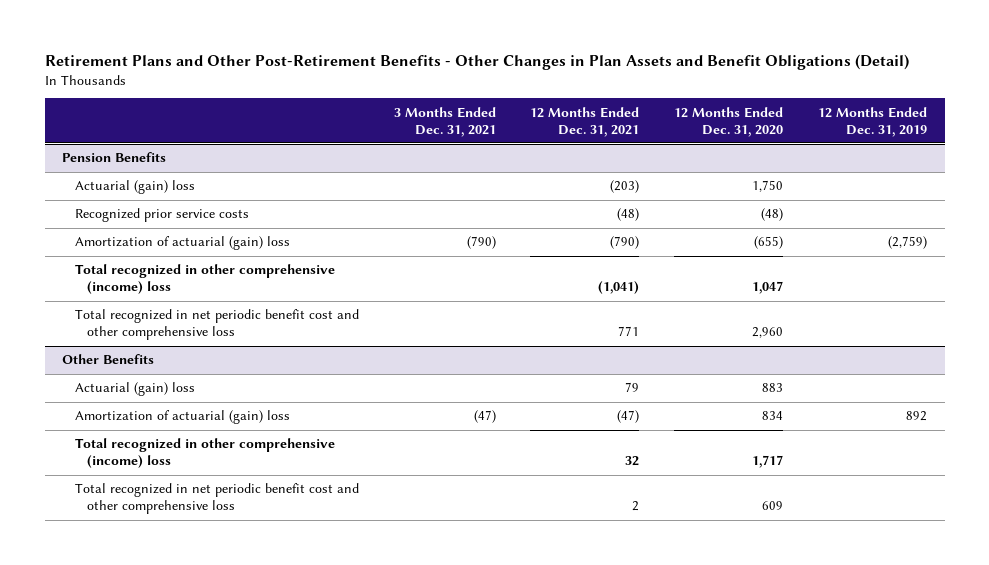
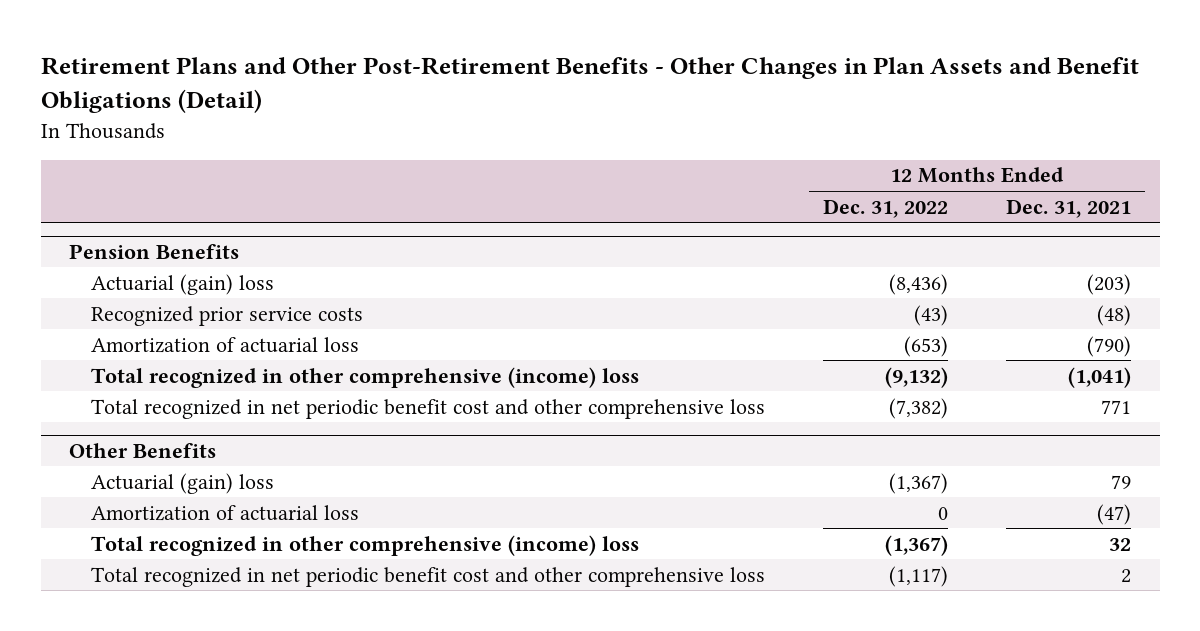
[393,106,496,137] 3 Months Ended Dec. 31, 2021 -> none
[674,106,784,137] 12 Months Ended Dec. 31, 2020 -> none
[818,106,928,137] 12 Months Ended Dec. 31, 2019 -> none
none -> [823,198,949,218] Dec. 31, 2022
[74,236,290,251] Amortization of actuarial (gain) loss -> [91,336,360,353] Amortization of actuarial loss
[74,410,290,425] Amortization of actuarial (gain) loss -> [91,504,360,521] Amortization of actuarial loss

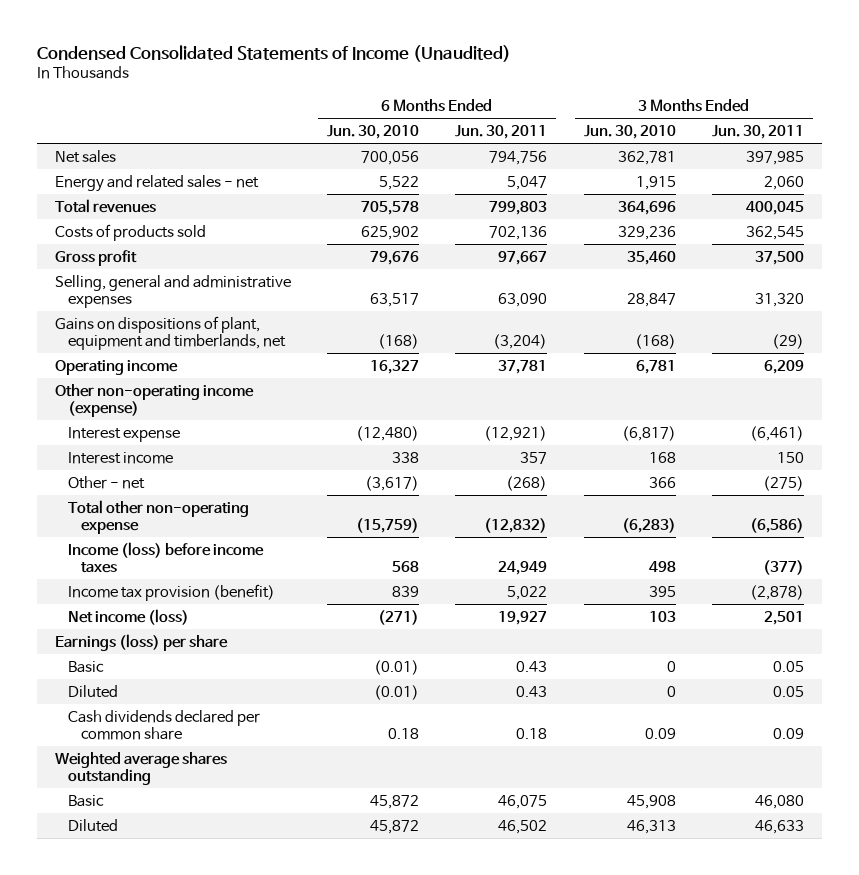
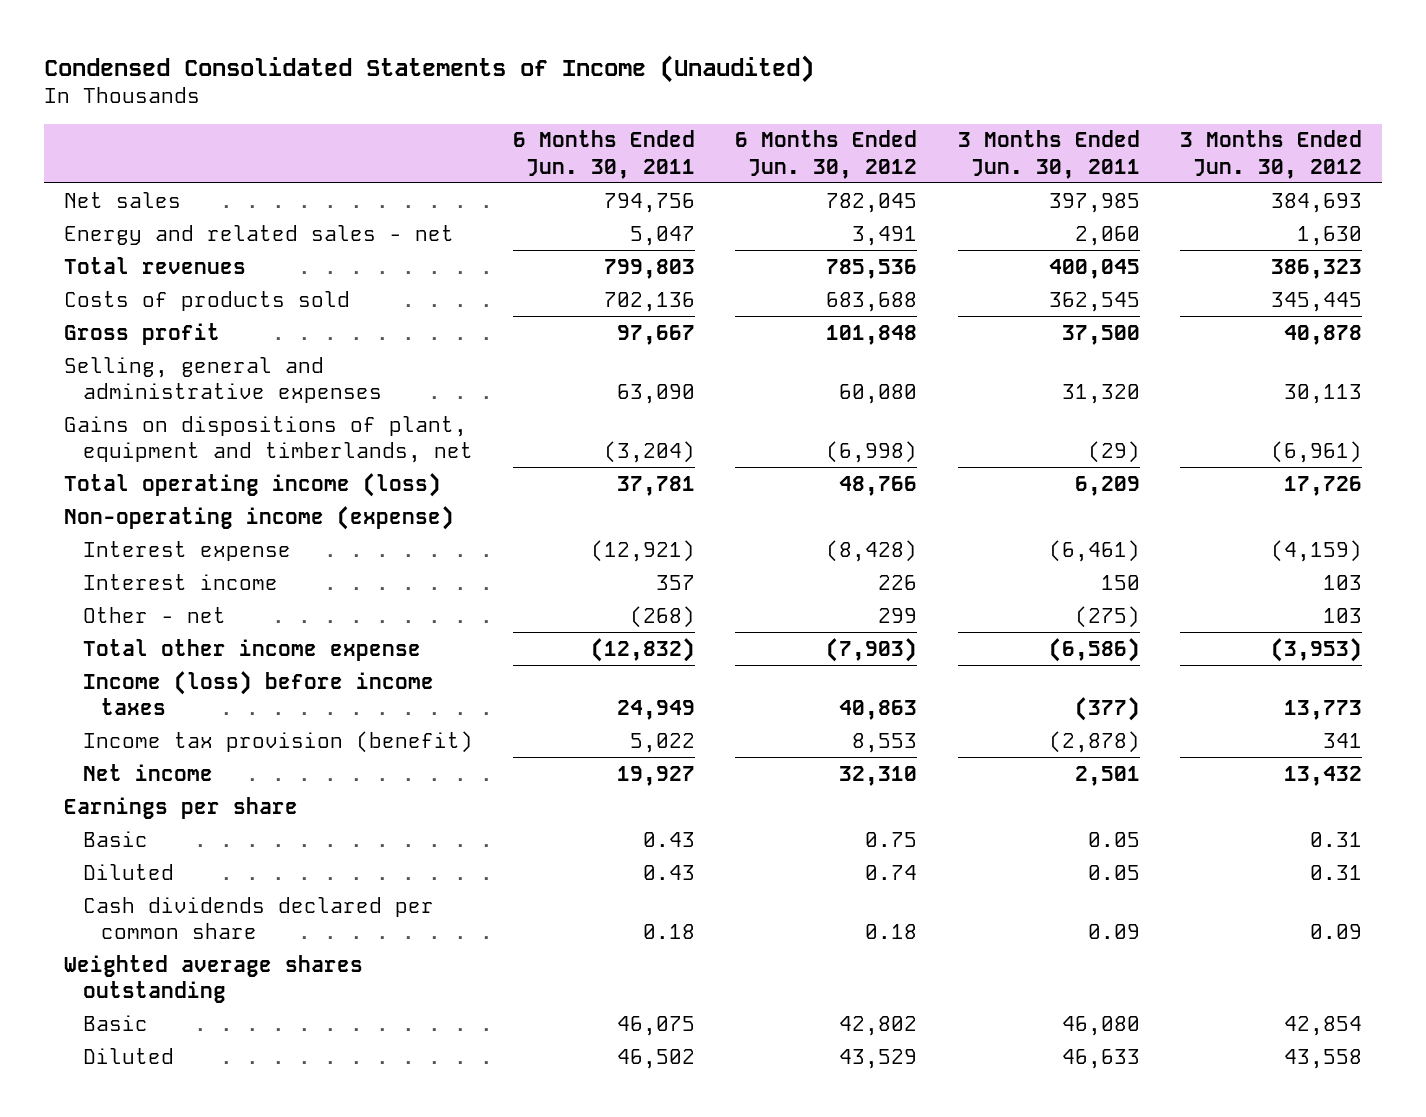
[327,124,420,139] Jun. 30, 2010 -> none
[583,124,676,139] Jun. 30, 2010 -> none
none -> [735,130,918,179] 6 Months Ended Jun. 30, 2012
none -> [1179,130,1362,179] 3 Months Ended Jun. 30, 2012
[54,359,178,375] Operating income -> [64,472,442,497] Total operating income (loss)
[54,383,254,417] Other non-operating income (expense) -> [64,505,455,530] Non-operating income (expense)
[67,499,249,534] Total other non-operating expense -> [82,638,421,661] Total other income expense
[67,608,189,625] Net income (loss) -> [82,763,213,781] Net income
[54,633,228,651] Earnings (loss) per share -> [64,796,299,819] Earnings per share

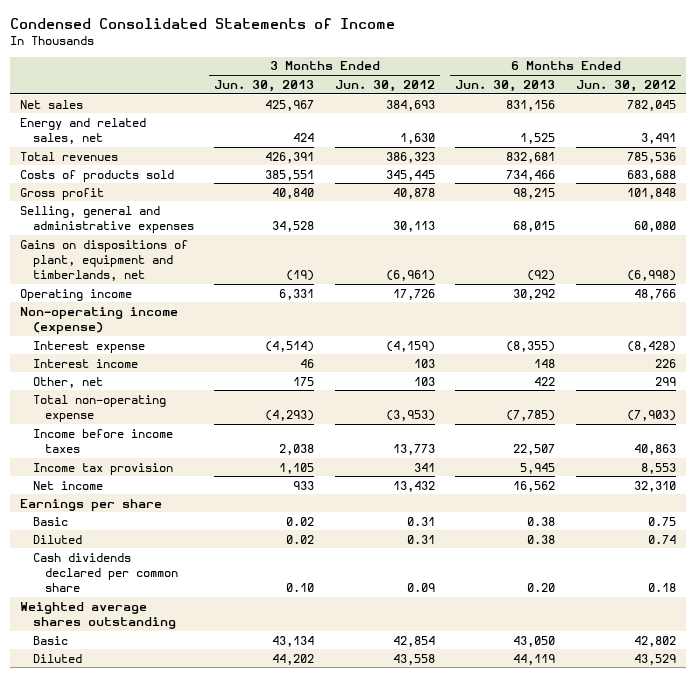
[43,54,814,83] Condensed Consolidated Statements of Income (Unaudited) -> [10,17,396,29] Condensed Consolidated Statements of Income
[513,130,696,179] 6 Months Ended Jun. 30, 2011 -> none
[957,130,1140,179] 3 Months Ended Jun. 30, 2011 -> none
none -> [214,79,315,92] Jun. 30, 2013
none -> [455,79,556,92] Jun. 30, 2013
[64,224,455,245] Energy and related sales - net -> [20,117,147,144] Energy and related sales, net
[64,472,442,497] Total operating income (loss) -> [20,288,133,301] Operating income
[82,606,226,623] Other - net -> [32,376,103,388] Other, net
[82,638,421,661] Total other income expense -> [32,394,166,422] Total non-operating expense
[82,670,434,716] Income (loss) before income taxes -> [32,428,173,453] Income before income taxes
[82,730,473,753] Income tax provision (benefit) -> [32,462,173,475] Income tax provision

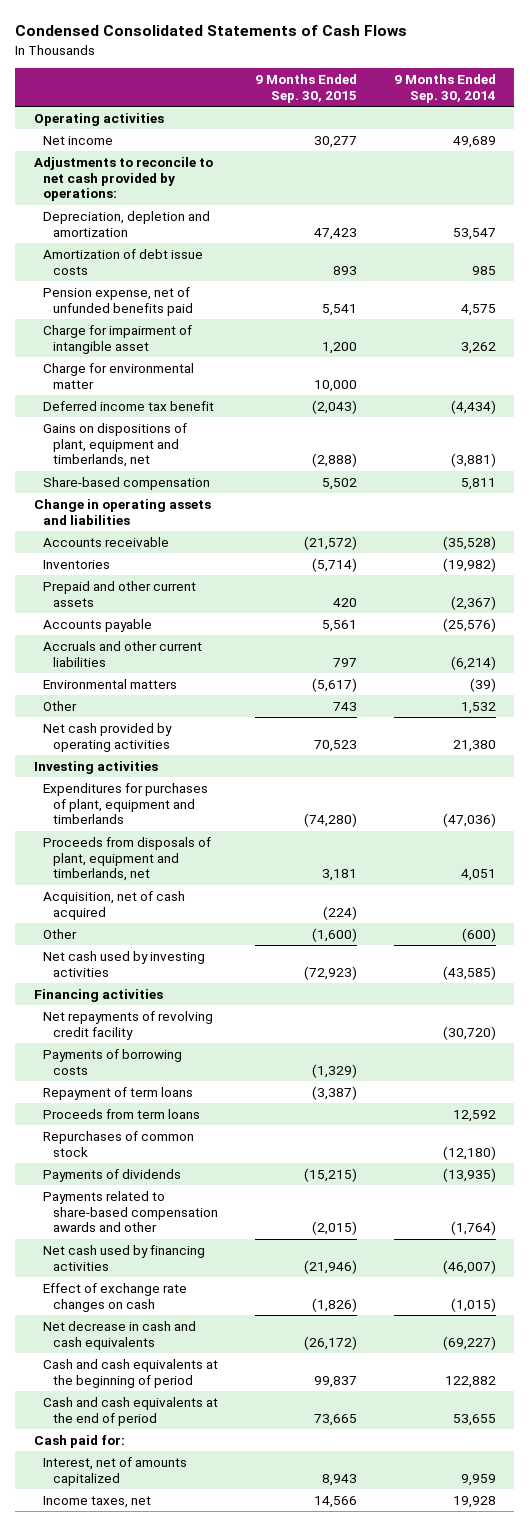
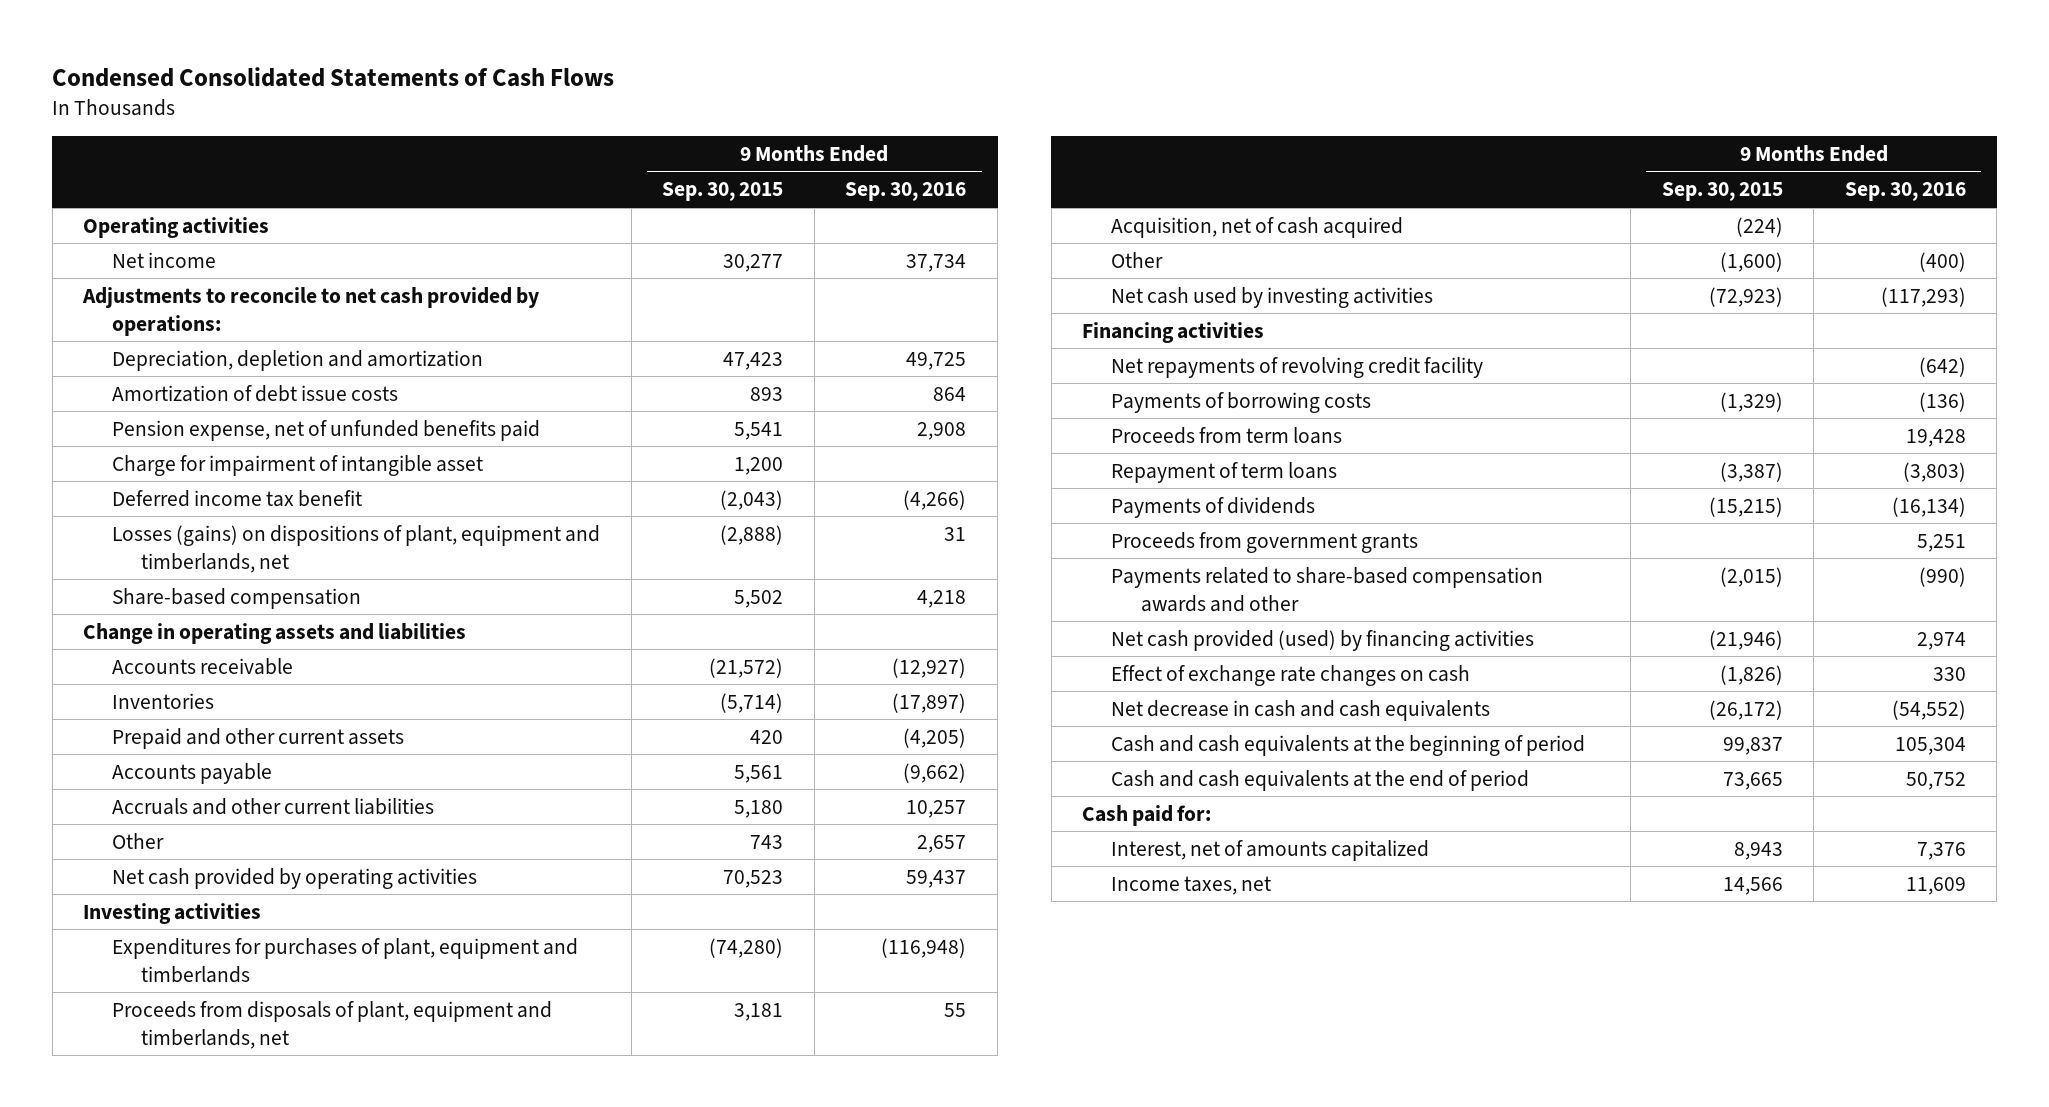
[393,74,496,103] 9 Months Ended Sep. 30, 2014 -> none
none -> [845,182,967,202] Sep. 30, 2016
[43,362,195,389] Charge for environmental matter -> none
[43,422,188,468] Gains on dispositions of plant, equipment and timberlands, net -> [112,524,601,573] Losses (gains) on dispositions of plant, equipment and timberlands, net
[43,678,178,689] Environmental matters -> none
[333,657,358,667] 797 -> [734,799,784,818] 5,180
[43,1130,195,1157] Repurchases of common stock -> none
[43,1086,194,1100] Repayment of term loans -> [1111,461,1338,483] Repayment of term loans
none -> [1111,531,1419,553] Proceeds from government grants
[43,1244,206,1271] Net cash used by financing activities -> [1111,629,1535,651] Net cash provided (used) by financing activities

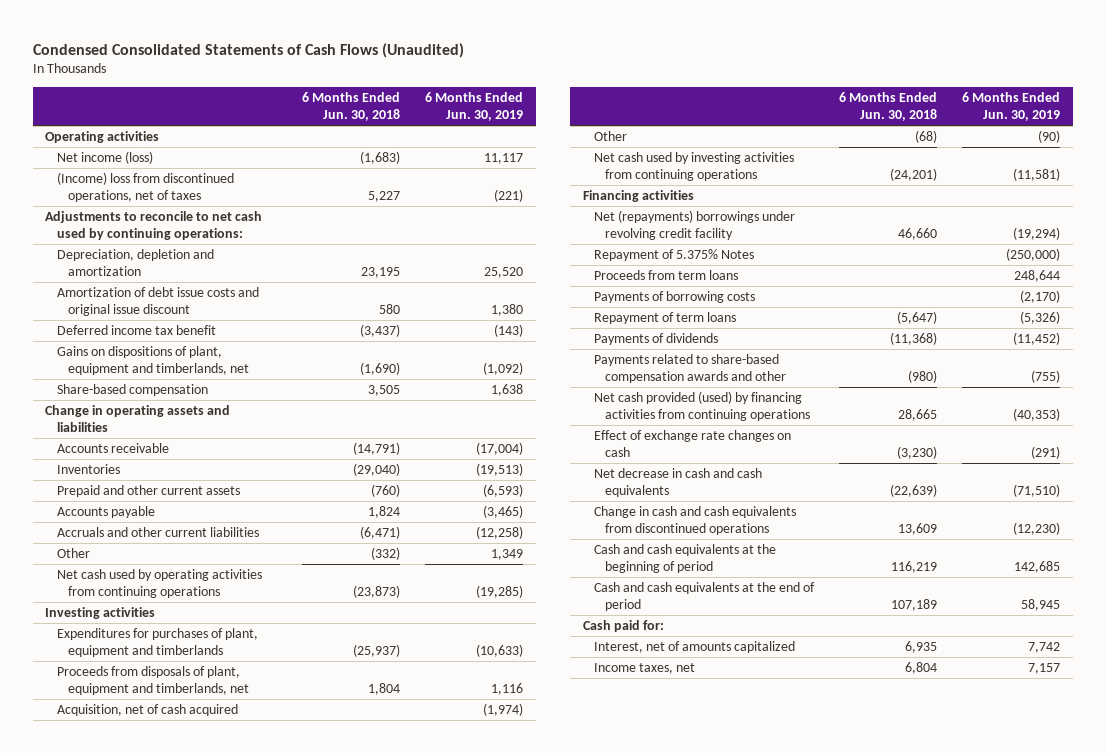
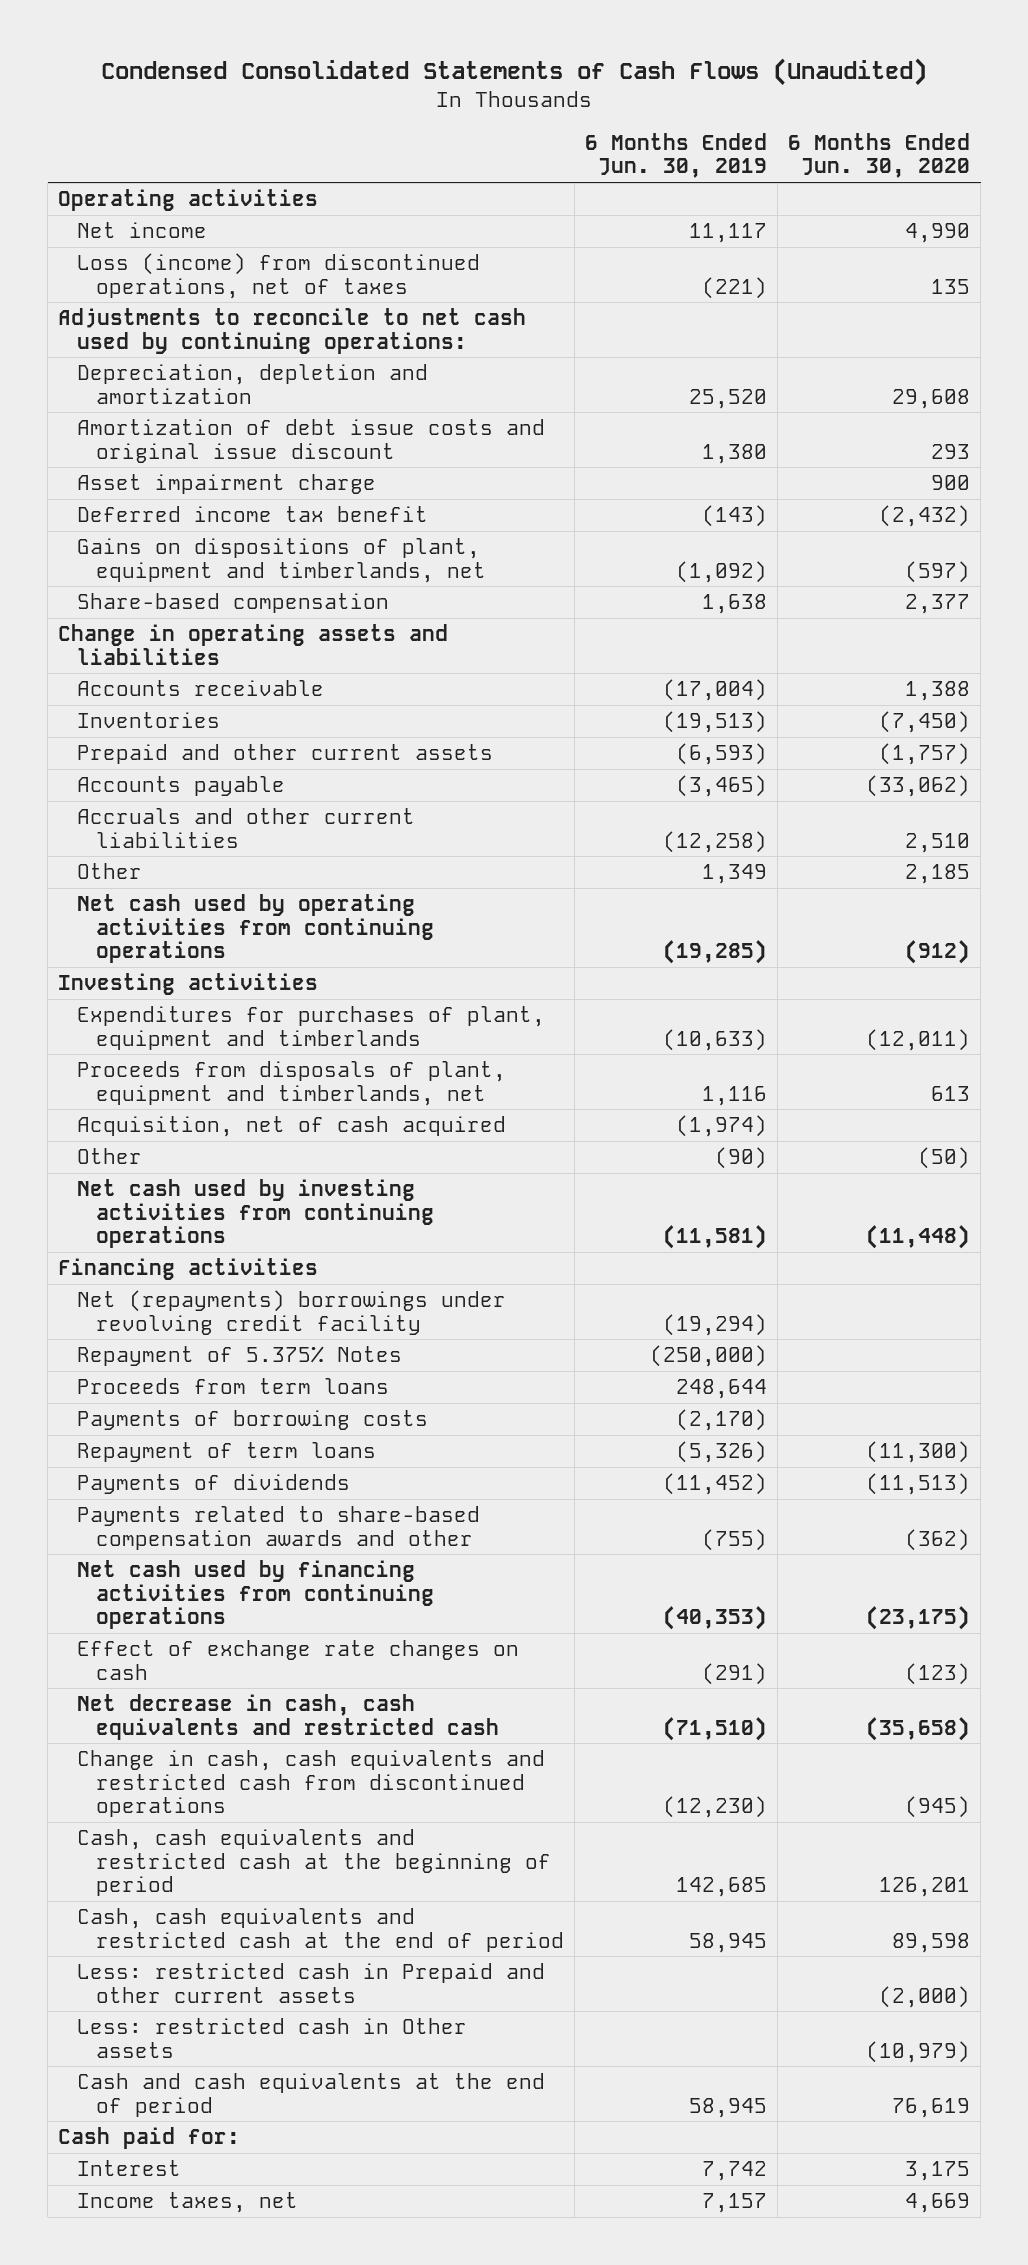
[301,92,400,122] 6 Months Ended Jun. 30, 2018 -> none
none -> [788,132,971,179] 6 Months Ended Jun. 30, 2020
[56,150,153,164] Net income (loss) -> [77,221,208,238] Net income
[56,171,234,203] (Income) loss from discontinued operations, net of taxes -> [77,252,481,299] Loss (income) from discontinued operations, net of taxes
none -> [77,473,377,494] Asset impairment charge
[593,390,811,422] Net cash provided (used) by financing activities from continuing operations -> [77,1559,435,1630] Net cash used by financing activities from continuing operations
[593,467,762,498] Net decrease in cash and cash equivalents -> [77,1693,500,1740] Net decrease in cash, cash equivalents and restricted cash
[593,505,796,536] Change in cash and cash equivalents from discontinued operations -> [77,1749,546,1818] Change in cash, cash equivalents and restricted cash from discontinued operations
[593,543,776,574] Cash and cash equivalents at the beginning of period -> [77,1828,552,1897] Cash, cash equivalents and restricted cash at the beginning of period
none -> [77,1907,565,1952] Cash, cash equivalents and restricted cash at the end of period
none -> [77,1962,546,2003] Less: restricted cash in Prepaid and other current assets
none -> [77,2017,468,2058] Less: restricted cash in Other assets
[593,640,795,653] Interest, net of amounts capitalized -> [77,2159,182,2176] Interest

